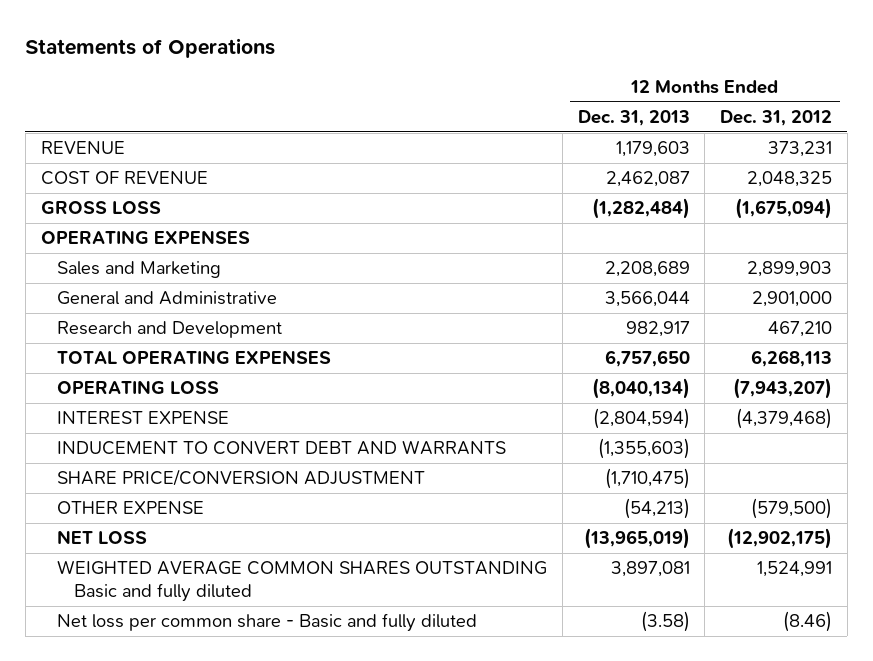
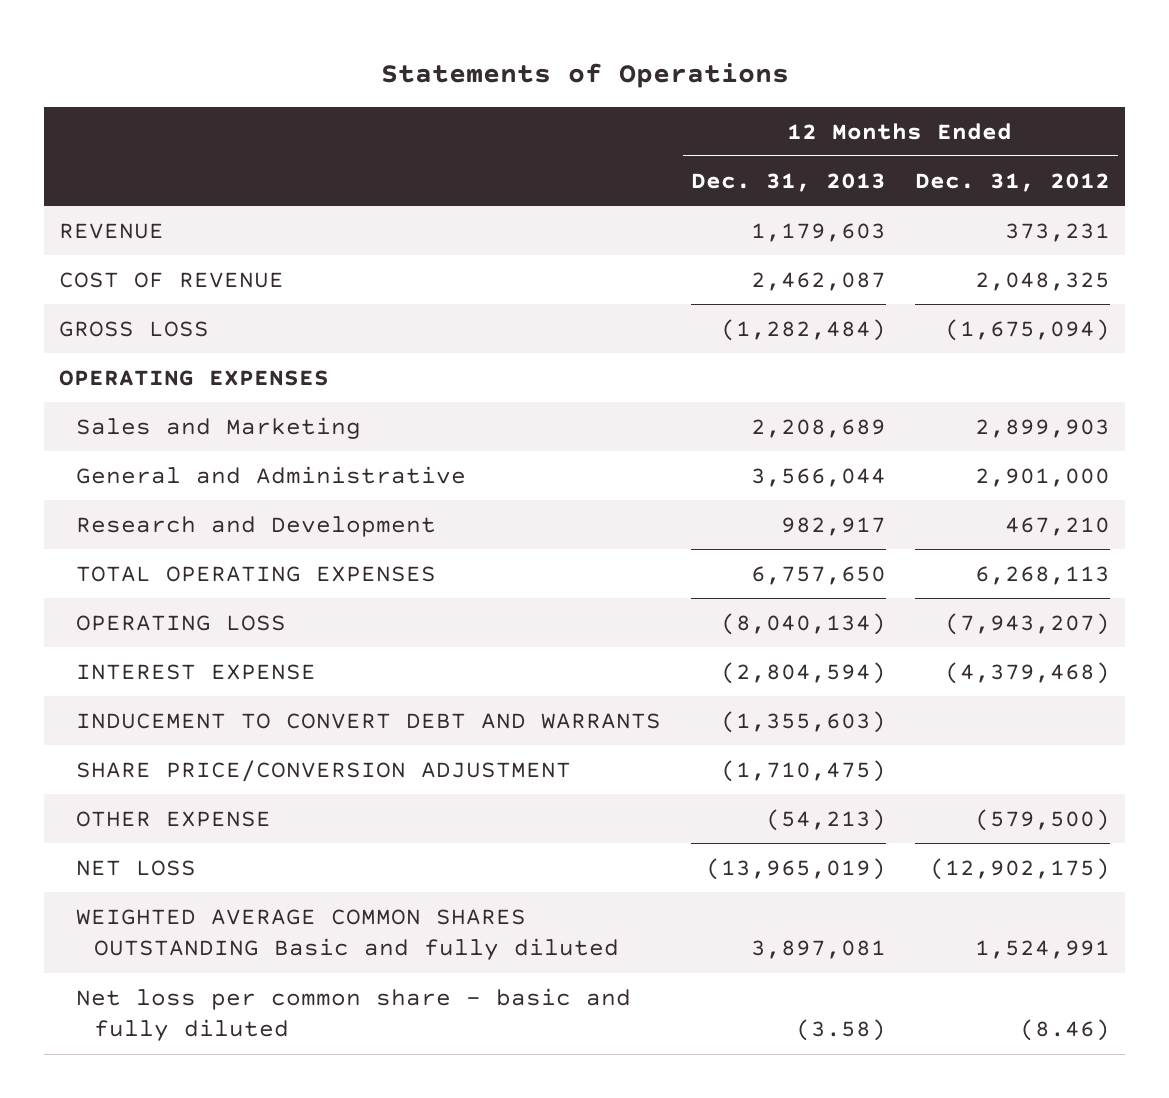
[57,613,478,633] Net loss per common share - Basic and fully diluted -> [76,987,632,1042] Net loss per common share - basic and fully diluted

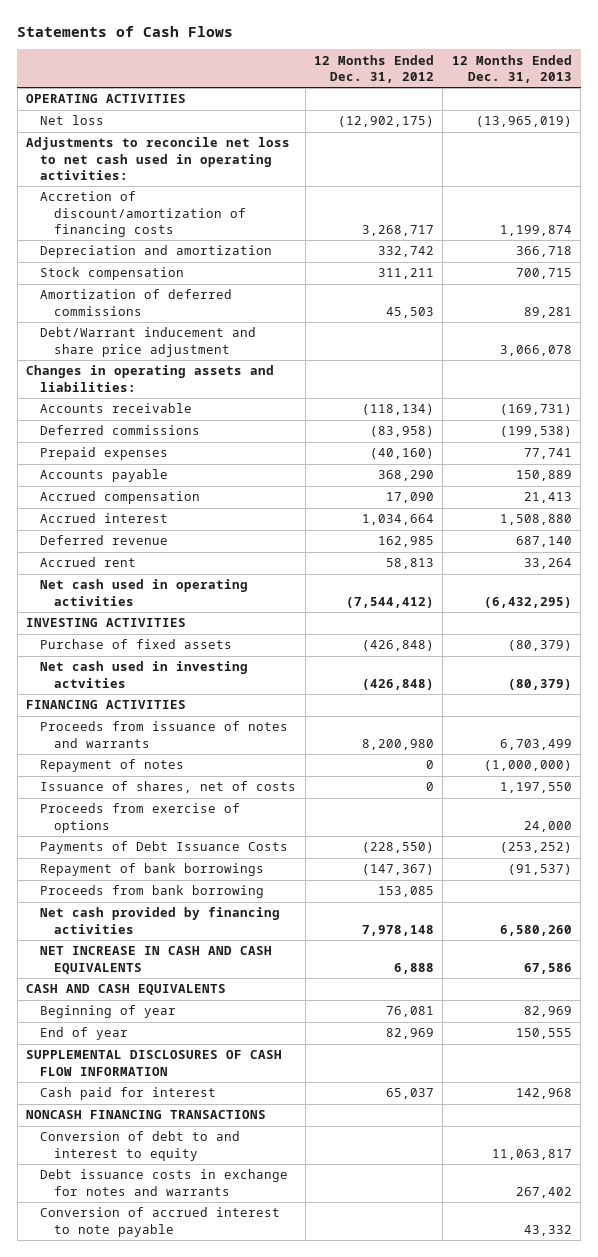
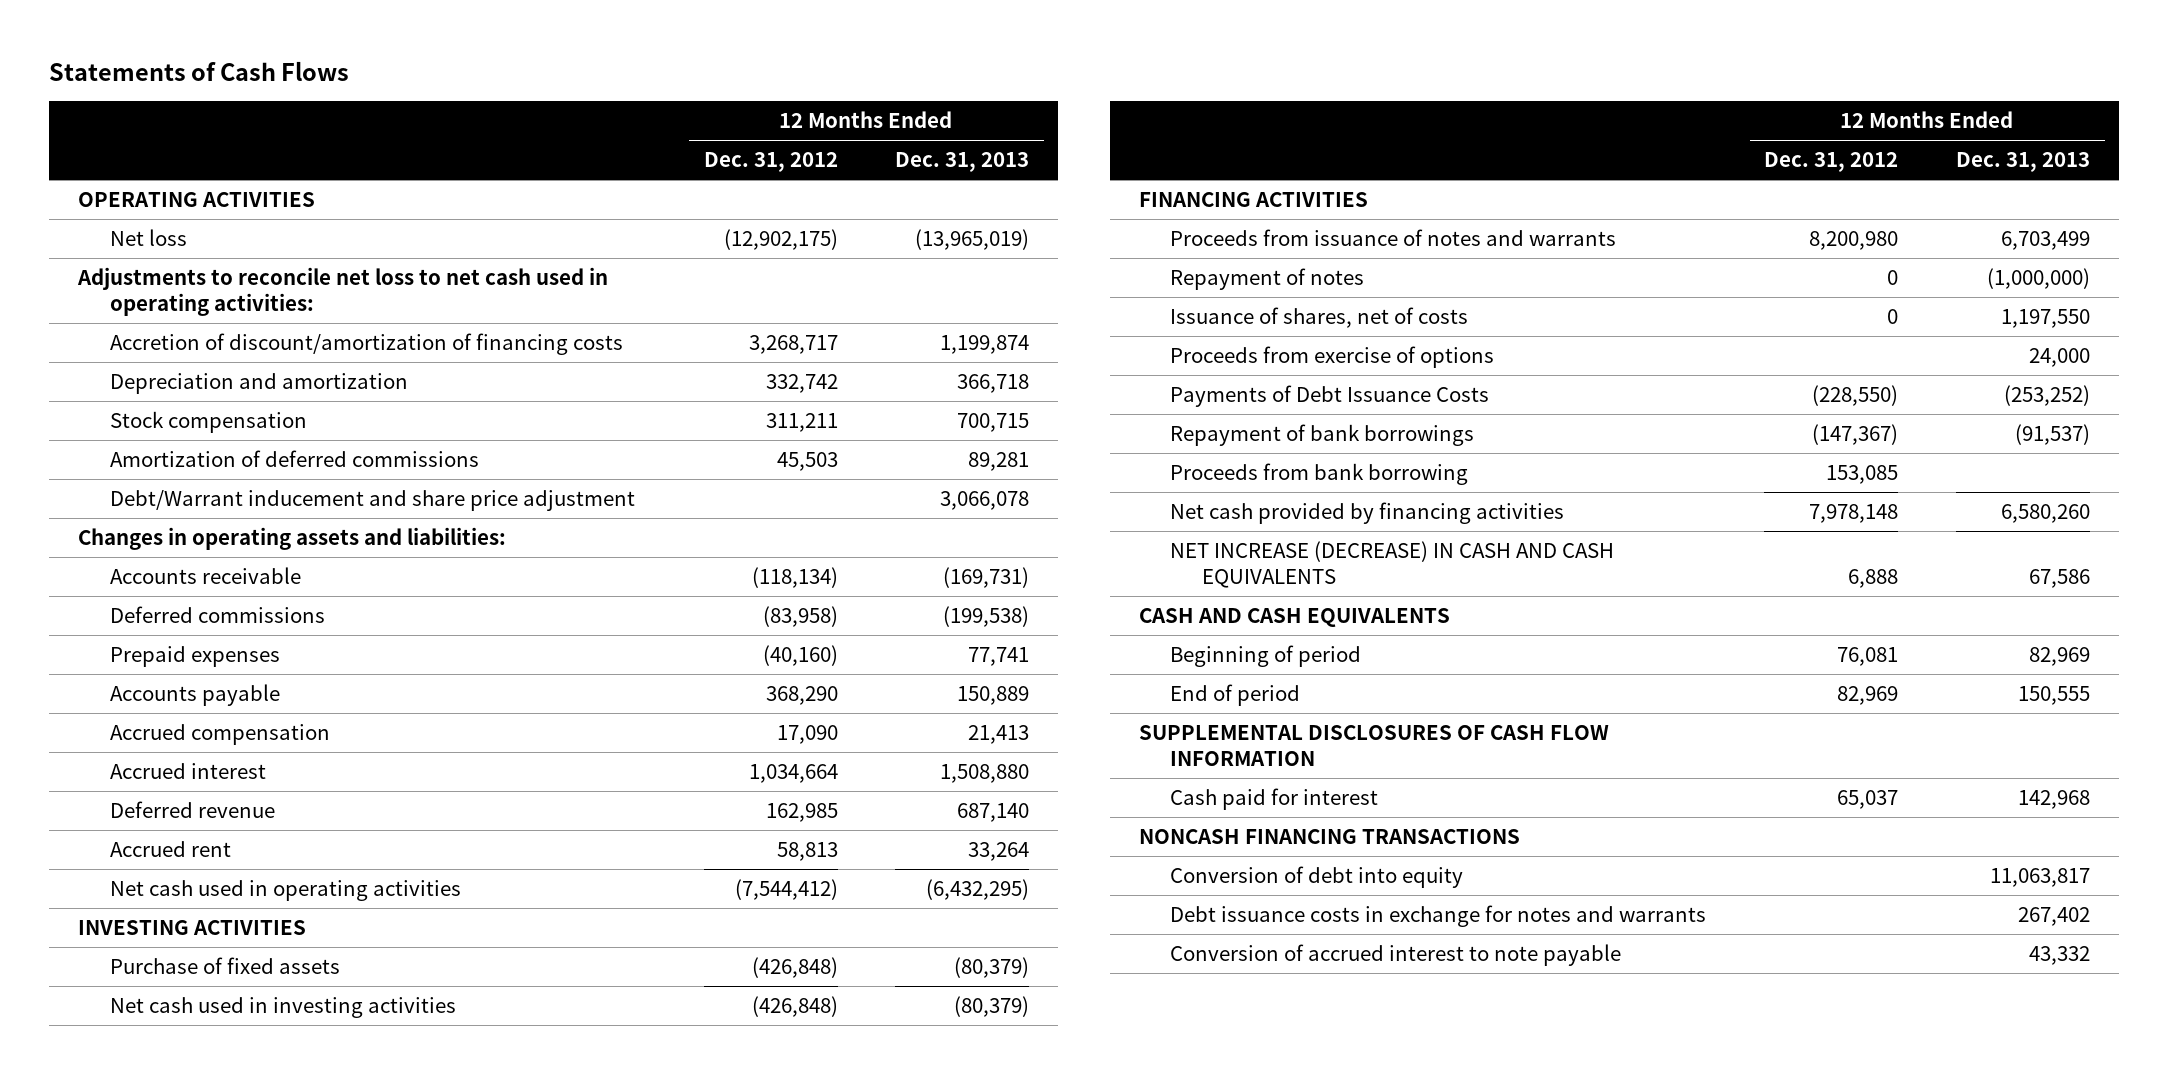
[40,661,249,688] Net cash used in investing actvities -> [109,996,456,1018] Net cash used in investing activities
[40,946,273,974] NET INCREASE IN CASH AND CASH EQUIVALENTS -> [1170,540,1615,588] NET INCREASE (DECREASE) IN CASH AND CASH EQUIVALENTS
[40,1005,177,1019] Beginning of year -> [1170,644,1362,667] Beginning of period
[40,1027,129,1041] End of year -> [1170,683,1301,706] End of period
[40,1131,241,1161] Conversion of debt to and interest to equity -> [1170,865,1464,888] Conversion of debt into equity

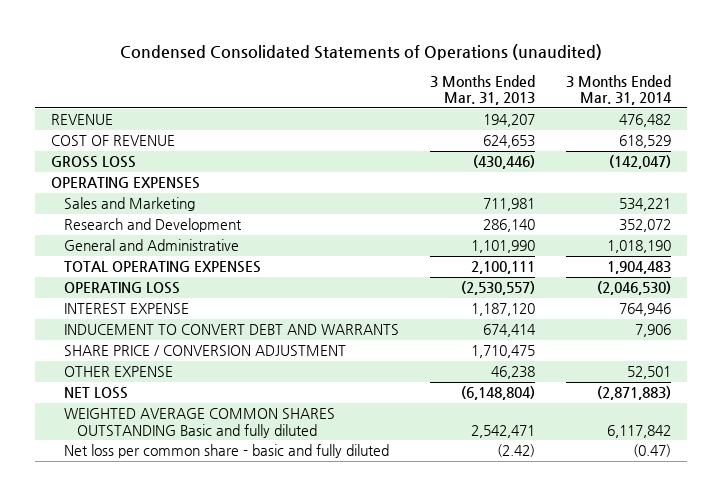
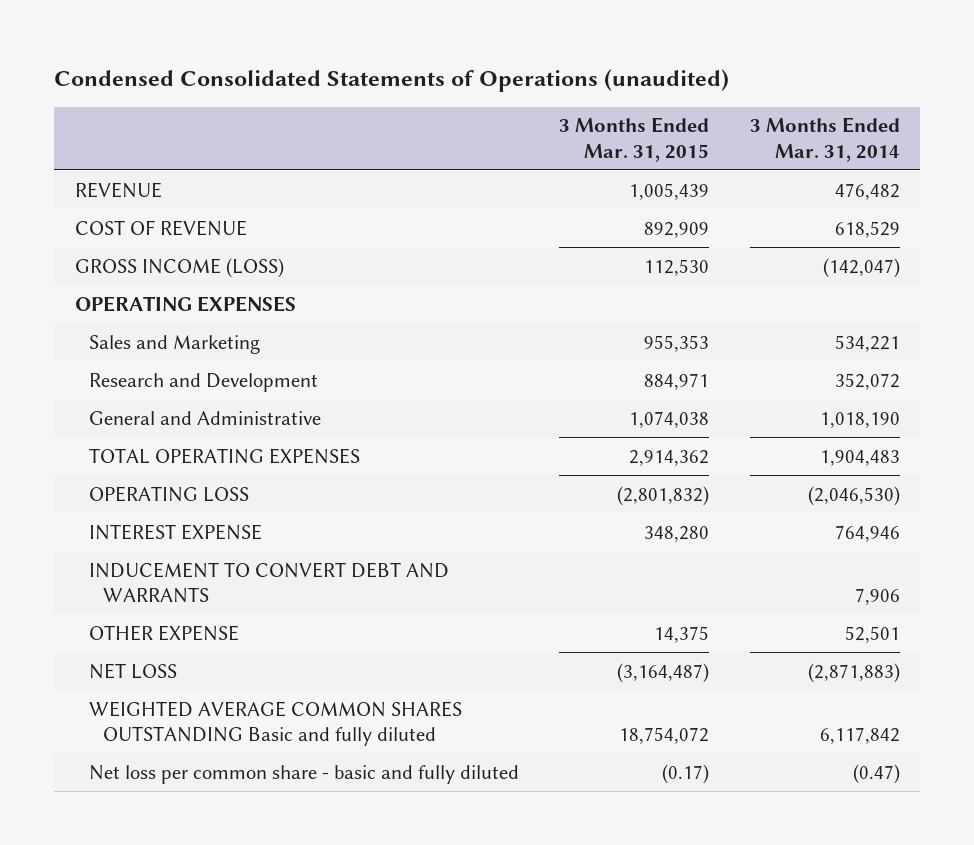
[429,74,535,106] 3 Months Ended Mar. 31, 2013 -> none
none -> [559,117,710,162] 3 Months Ended Mar. 31, 2015
[50,156,136,169] GROSS LOSS -> [74,257,284,278] GROSS INCOME (LOSS)
[63,345,346,357] SHARE PRICE / CONVERSION ADJUSTMENT -> none

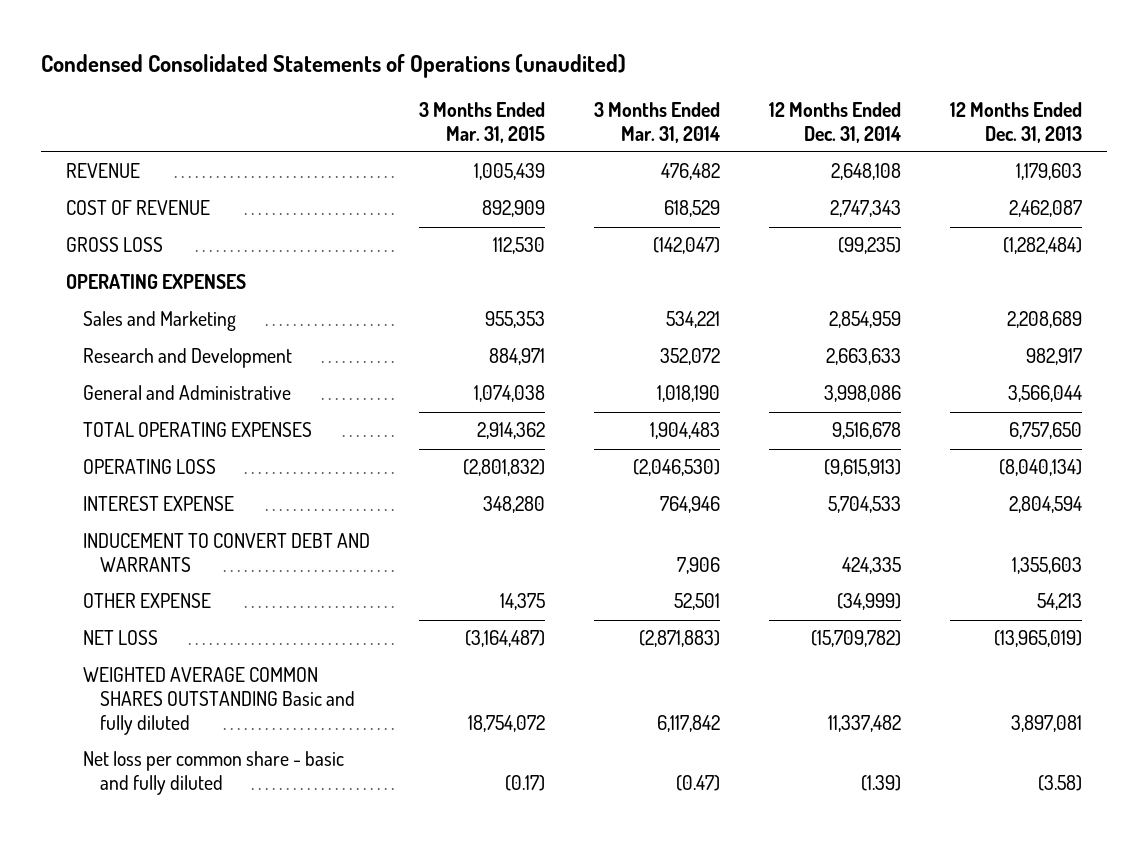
none -> [769,101,902,143] 12 Months Ended Dec. 31, 2014
none -> [950,101,1083,143] 12 Months Ended Dec. 31, 2013
[74,257,284,278] GROSS INCOME (LOSS) -> [65,237,163,253] GROSS LOSS

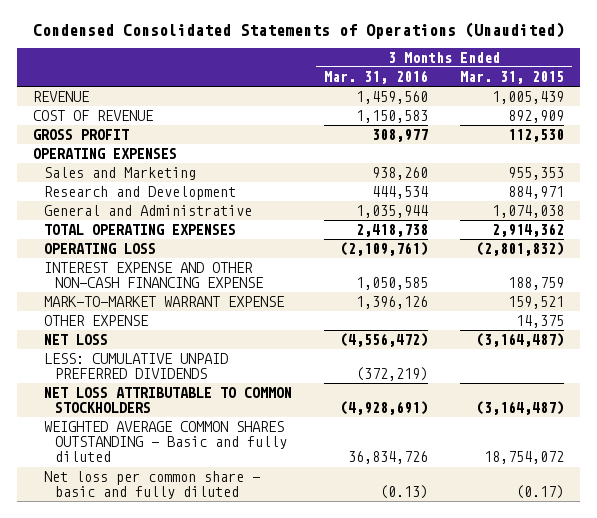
[41,53,627,78] Condensed Consolidated Statements of Operations (unaudited) -> [32,21,564,39] Condensed Consolidated Statements of Operations (Unaudited)
[594,101,721,143] 3 Months Ended Mar. 31, 2014 -> none
[769,101,902,143] 12 Months Ended Dec. 31, 2014 -> none
[950,101,1083,143] 12 Months Ended Dec. 31, 2013 -> none
none -> [324,69,429,84] Mar. 31, 2016
[65,237,163,253] GROSS LOSS -> [33,129,130,141] GROSS PROFIT
[82,496,234,512] INTEREST EXPENSE -> none
[82,533,370,573] INDUCEMENT TO CONVERT DEBT AND WARRANTS -> none
none -> [44,262,263,289] INTEREST EXPENSE AND OTHER NON-CASH FINANCING EXPENSE
none -> [44,296,285,308] MARK-TO-MARKET WARRANT EXPENSE
none -> [44,353,229,380] LESS: CUMULATIVE UNPAID PREFERRED DIVIDENDS
none -> [44,387,293,414] NET LOSS ATTRIBUTABLE TO COMMON STOCKHOLDERS
[82,667,355,736] WEIGHTED AVERAGE COMMON SHARES OUTSTANDING Basic and fully diluted -> [44,421,287,463] WEIGHTED AVERAGE COMMON SHARES OUTSTANDING - Basic and fully diluted

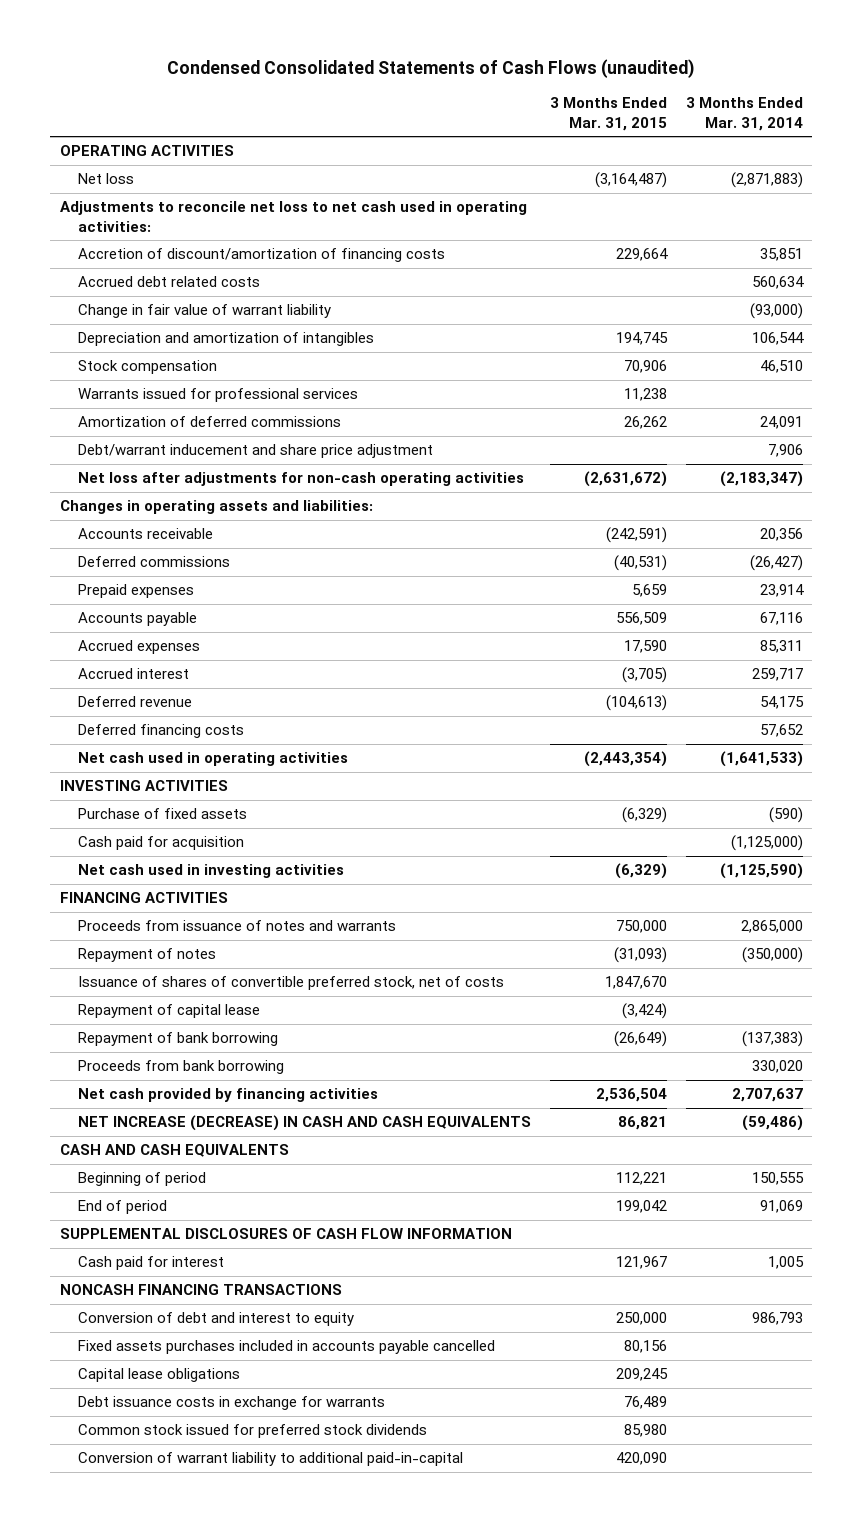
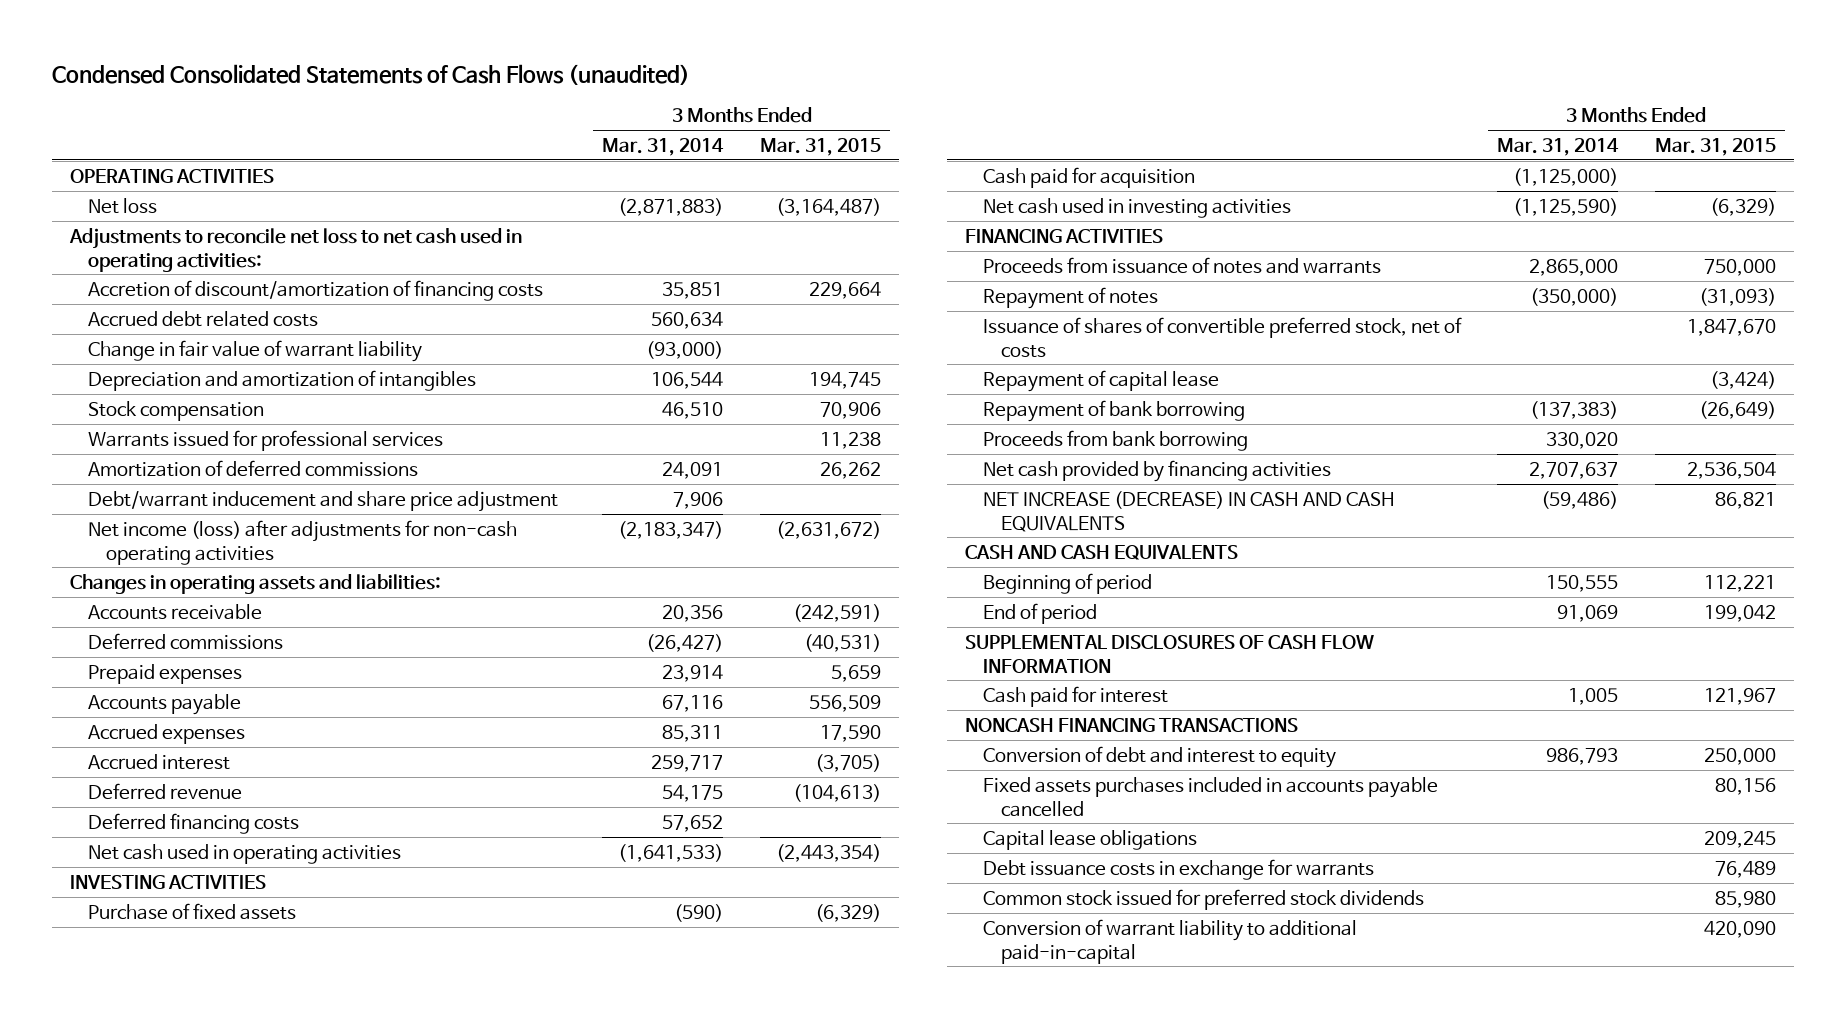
[77,472,524,487] Net loss after adjustments for non-cash operating activities -> [88,519,518,565] Net income (loss) after adjustments for non-cash operating activities

